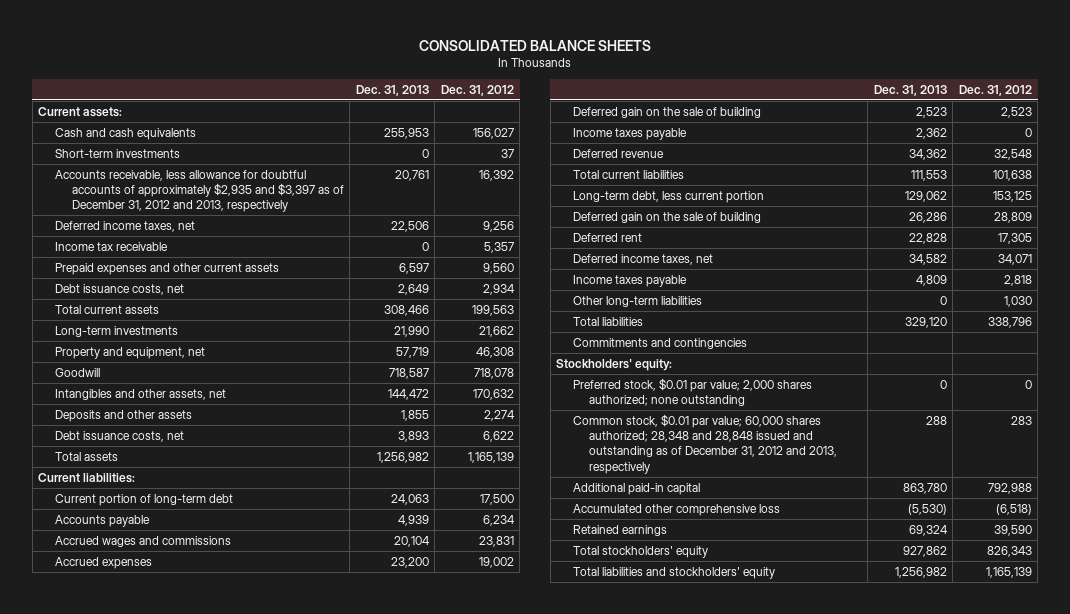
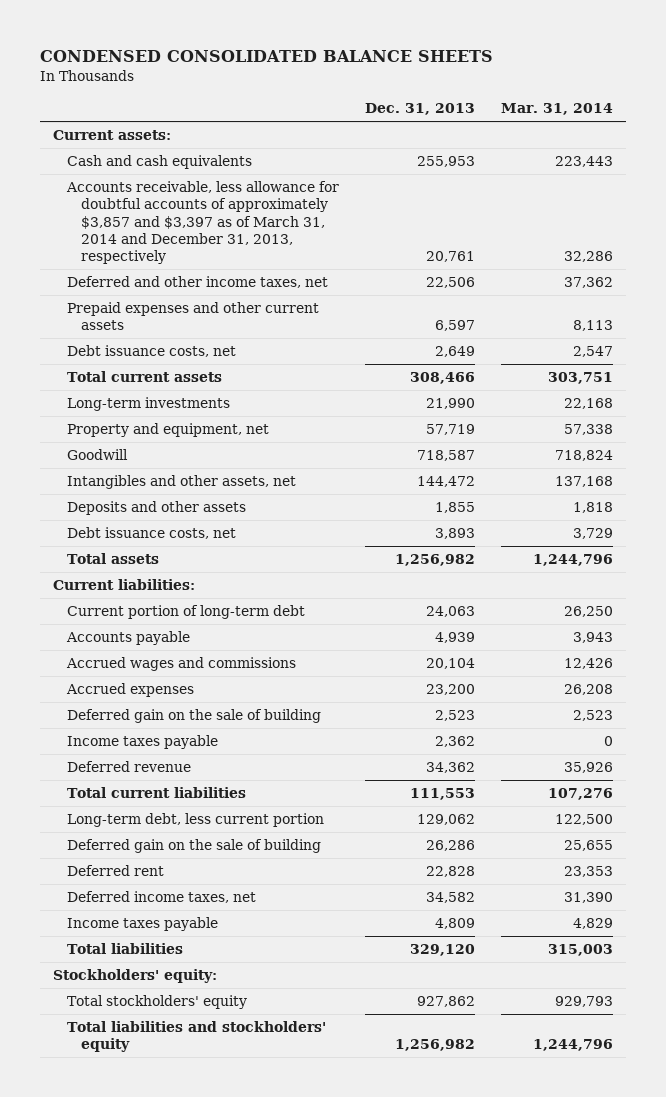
[419,39,652,51] CONSOLIDATED BALANCE SHEETS -> [40,50,494,63] CONDENSED CONSOLIDATED BALANCE SHEETS
[440,84,514,96] Dec. 31, 2012 -> none
none -> [501,103,614,116] Mar. 31, 2014
[54,148,180,158] Short-term investments -> none
[54,241,168,251] Income tax receivable -> none
[54,169,344,213] Accounts receivable, less allowance for doubtful accounts of approximately $2,935 and $3,397 as of December 31, 2012 and 2013, respectively -> [66,181,340,264] Accounts receivable, less allowance for doubtful accounts of approximately $3,857 and $3,397 as of March 31, 2014 and December 31, 2013, respectively
[54,220,195,232] Deferred income taxes, net -> [67,276,329,289] Deferred and other income taxes, net
[572,295,702,307] Other long-term liabilities -> none
[572,337,747,349] Commitments and contingencies -> none
[572,377,812,407] Preferred stock, $0.01 par value; 2,000 shares authorized; none outstanding -> none
[572,413,838,474] Common stock, $0.01 par value; 60,000 shares authorized; 28,348 and 28,848 issued and outstanding as of December 31, 2012 and 2013, respectively -> none
[572,482,700,495] Additional paid-in capital -> none
[572,503,780,516] Accumulated other comprehensive loss -> none
[572,524,667,536] Retained earnings -> none

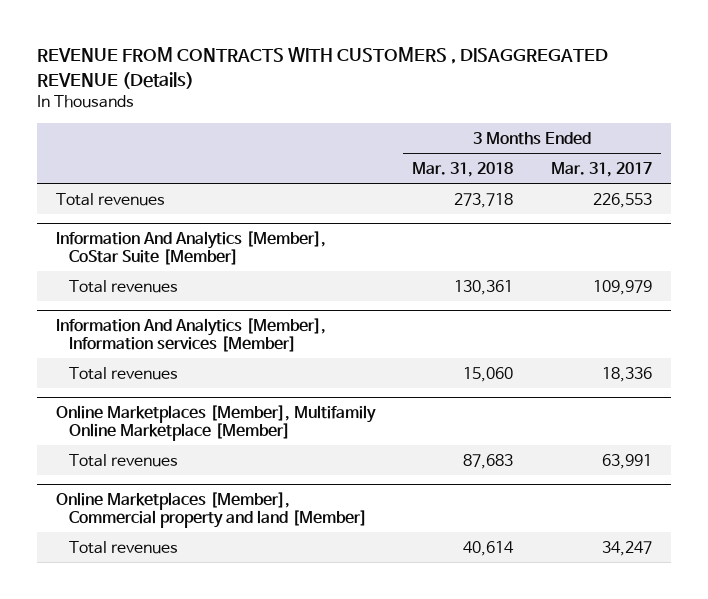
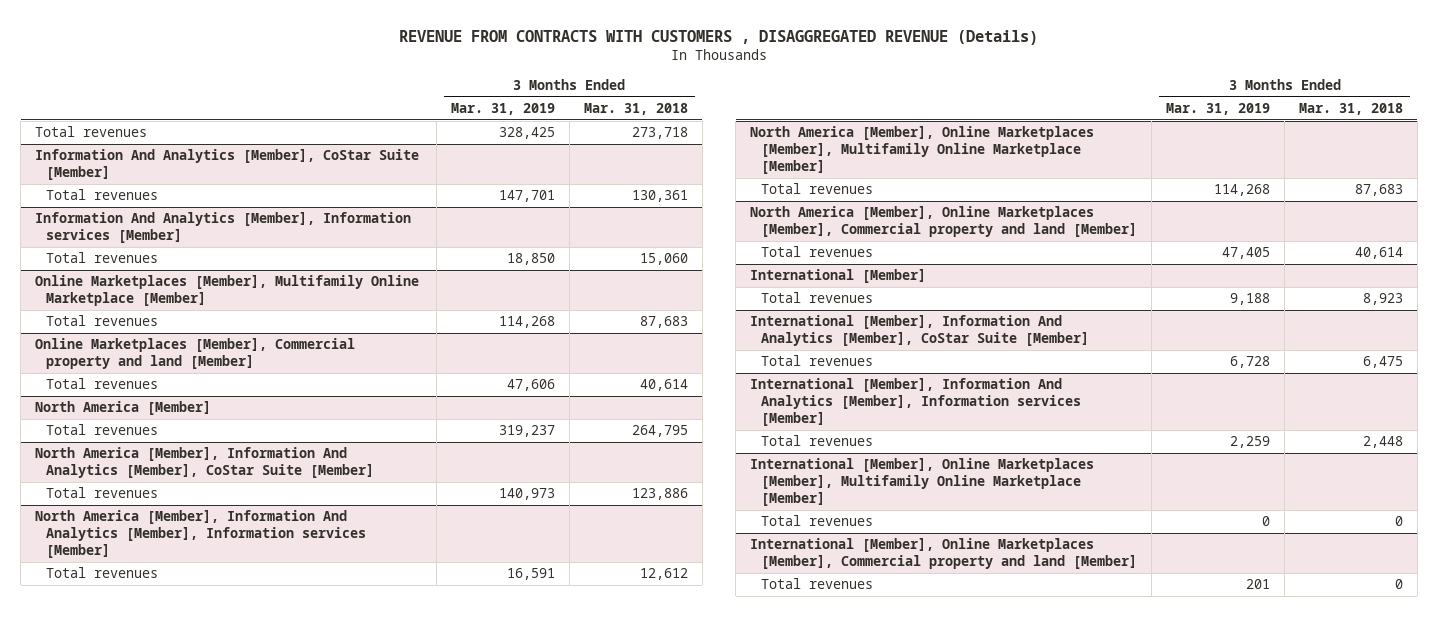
[551,161,653,177] Mar. 31, 2017 -> none
none -> [450,102,555,115] Mar. 31, 2019
none -> [35,401,212,416] North America [Member]
none -> [46,424,159,436] Total revenues
none -> [35,447,375,479] North America [Member], Information And Analytics [Member], CoStar Suite [Member]
none -> [46,487,159,499] Total revenues
none -> [35,510,367,559] North America [Member], Information And Analytics [Member], Information services [Member]
none -> [46,567,159,579] Total revenues
none -> [750,126,1095,175] North America [Member], Online Marketplaces [Member], Multifamily Online Marketplace [Member]
none -> [761,183,874,195] Total revenues
none -> [750,206,1138,238] North America [Member], Online Marketplaces [Member], Commercial property and land [Member]
none -> [761,246,874,258] Total revenues
none -> [750,269,927,284] International [Member]
none -> [761,292,874,304] Total revenues
none -> [750,315,1090,347] International [Member], Information And Analytics [Member], CoStar Suite [Member]
none -> [761,355,874,367] Total revenues
none -> [750,378,1082,427] International [Member], Information And Analytics [Member], Information services [Member]
none -> [761,435,874,447] Total revenues
none -> [750,458,1095,507] International [Member], Online Marketplaces [Member], Multifamily Online Marketplace [Member]
none -> [761,515,874,527] Total revenues
none -> [750,538,1138,570] International [Member], Online Marketplaces [Member], Commercial property and land [Member]
none -> [761,578,874,590] Total revenues

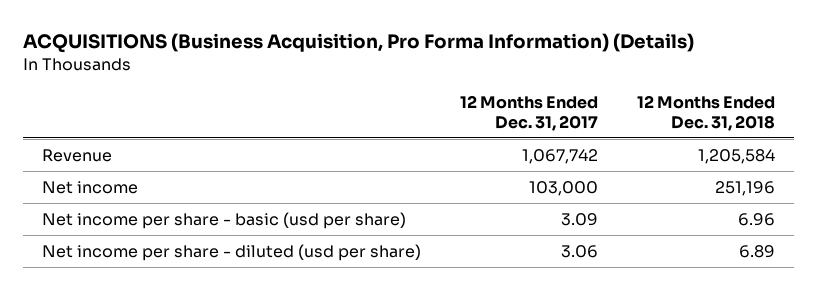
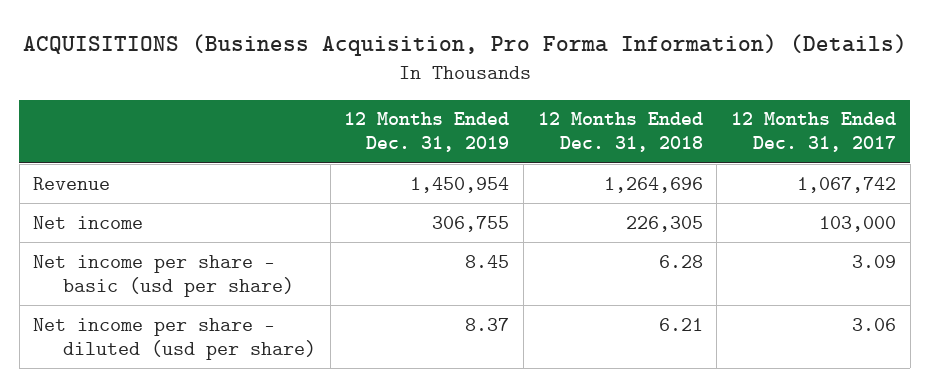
none -> [344,112,510,153] 12 Months Ended Dec. 31, 2019
[697,148,775,164] 1,205,584 -> [603,176,703,193] 1,264,696
[714,180,775,196] 251,196 -> [625,215,703,232] 226,305
[737,212,775,226] 6.96 -> [658,254,703,268] 6.28
[738,244,775,258] 6.89 -> [658,317,703,331] 6.21

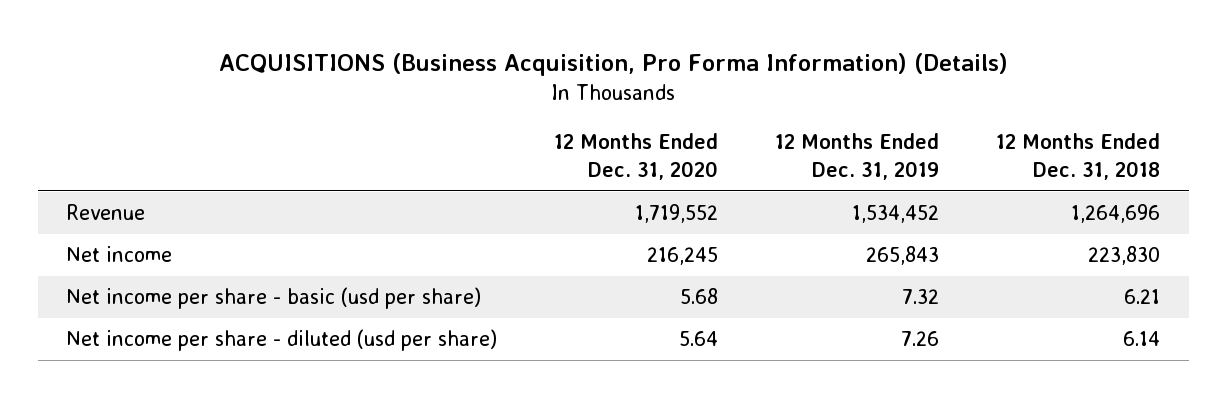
[730,112,896,153] 12 Months Ended Dec. 31, 2017 -> none
none -> [554,133,719,181] 12 Months Ended Dec. 31, 2020
[410,176,510,193] 1,450,954 -> [852,205,940,224] 1,534,452
[432,215,510,232] 306,755 -> [866,246,940,266] 265,843
[625,215,703,232] 226,305 -> [1088,246,1161,266] 223,830
[465,254,510,268] 8.45 -> [902,289,940,305] 7.32
[658,254,703,268] 6.28 -> [1124,289,1161,305] 6.21
[465,317,510,331] 8.37 -> [901,331,940,347] 7.26
[658,317,703,331] 6.21 -> [1123,331,1161,347] 6.14

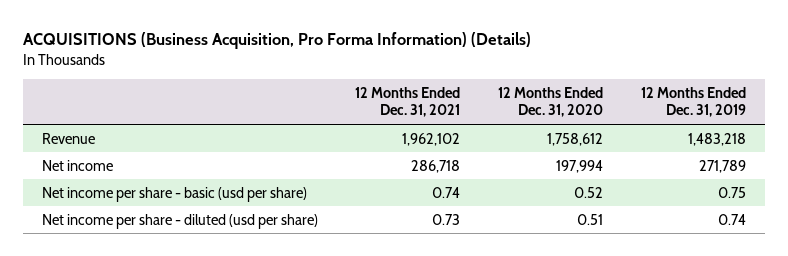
[996,133,1161,181] 12 Months Ended Dec. 31, 2018 -> none
none -> [355,86,461,118] 12 Months Ended Dec. 31, 2021
[635,204,719,224] 1,719,552 -> [547,132,604,146] 1,758,612
[852,205,940,224] 1,534,452 -> [688,132,747,146] 1,483,218
[647,247,719,266] 216,245 -> [556,159,604,173] 197,994
[866,246,940,266] 265,843 -> [699,159,747,173] 271,789
[680,288,719,305] 5.68 -> [574,186,604,198] 0.52
[902,289,940,305] 7.32 -> [718,186,747,198] 0.75
[679,331,719,347] 5.64 -> [577,213,604,225] 0.51
[901,331,940,347] 7.26 -> [718,213,747,225] 0.74

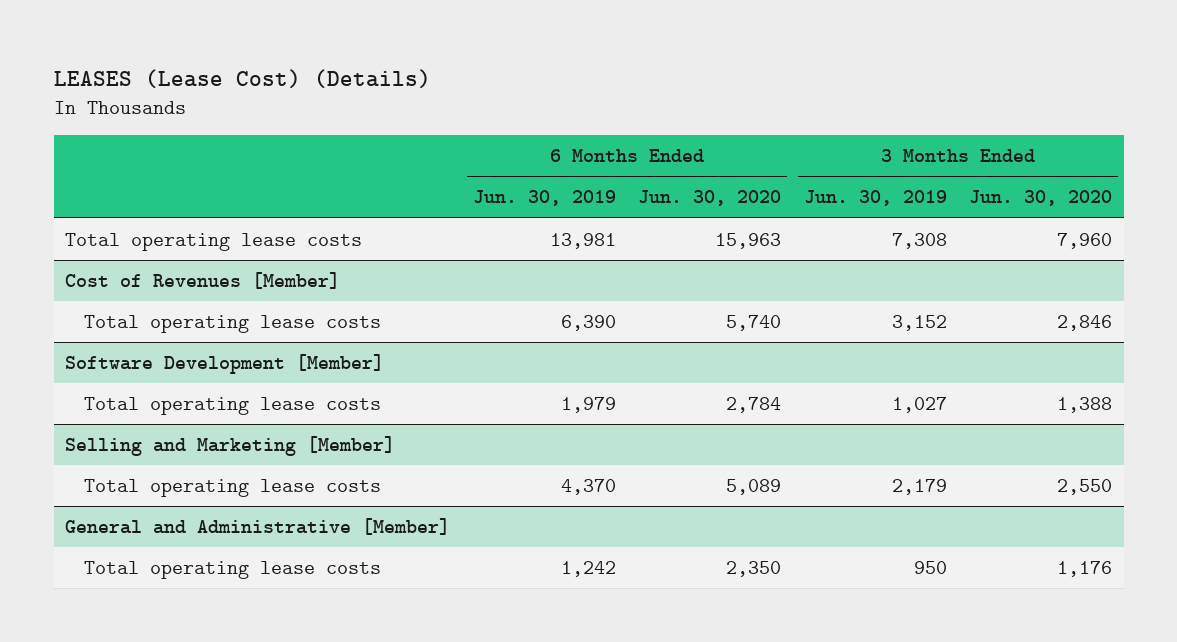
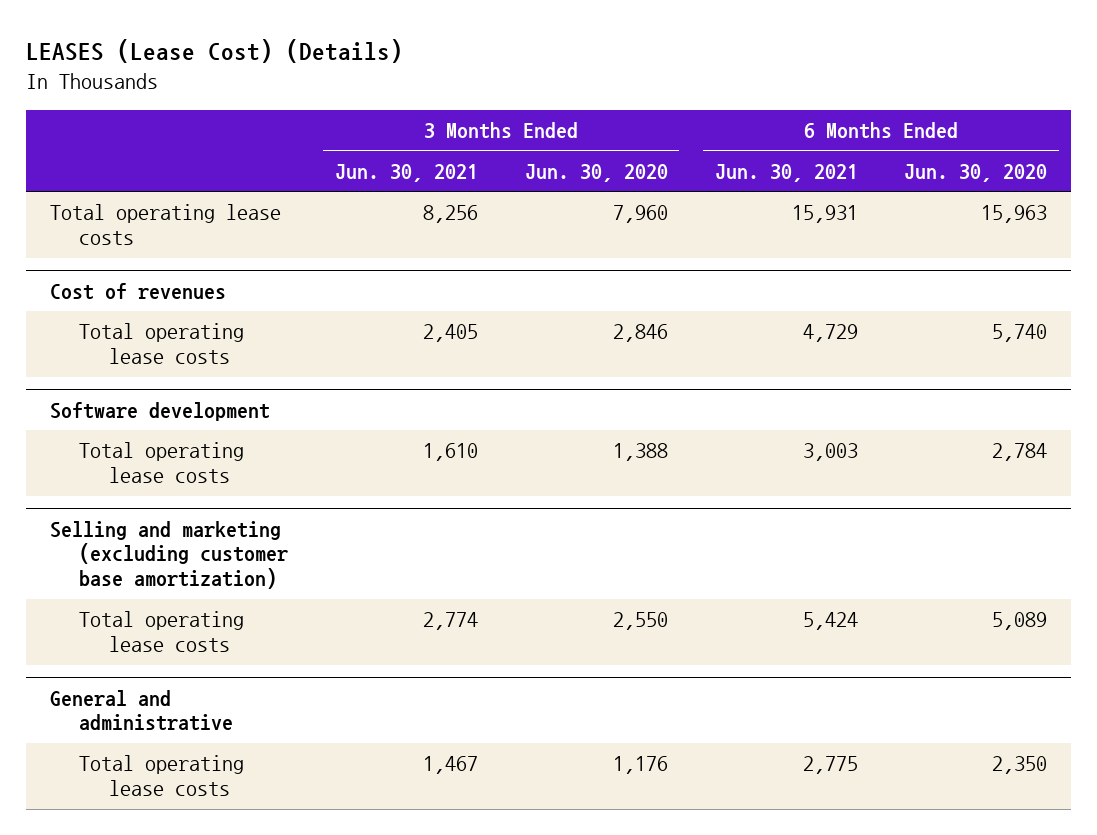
[472,190,616,207] Jun. 30, 2019 -> none
[803,190,947,207] Jun. 30, 2019 -> none
none -> [334,163,478,182] Jun. 30, 2021
none -> [714,163,858,182] Jun. 30, 2021
[64,272,340,290] Cost of Revenues [Member] -> [49,282,226,300] Cost of revenues
[64,354,384,375] Software Development [Member] -> [49,401,270,421] Software development
[64,436,395,457] Selling and Marketing [Member] -> [49,520,289,590] Selling and marketing (excluding customer base amortization)
[64,518,450,536] General and Administrative [Member] -> [49,689,234,732] General and administrative

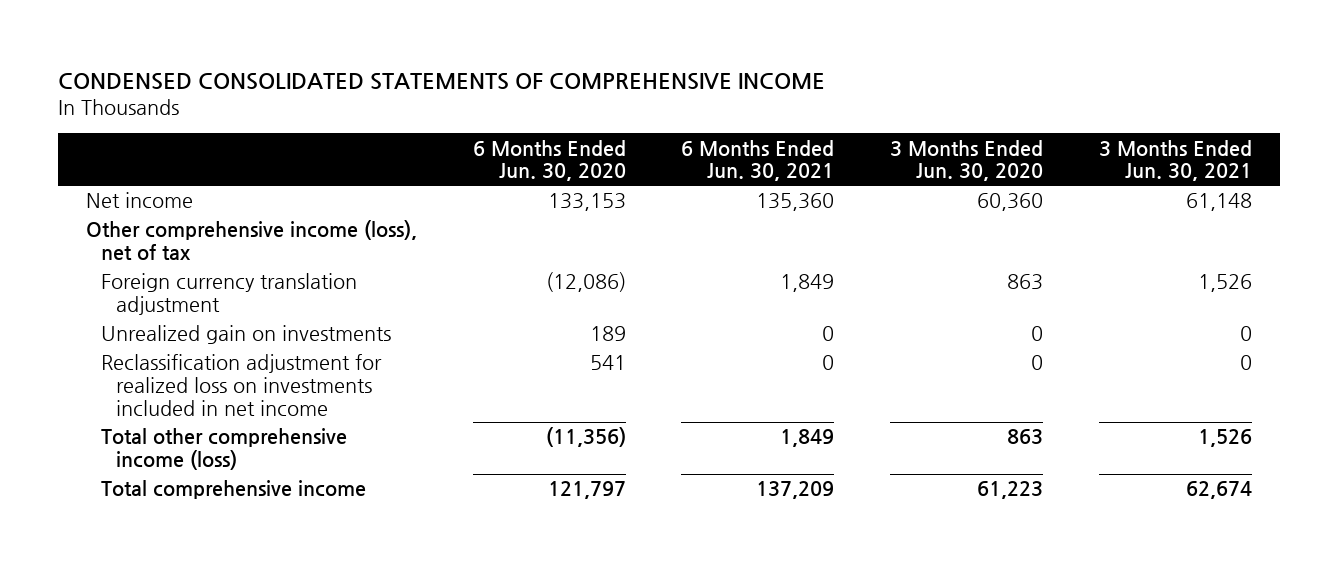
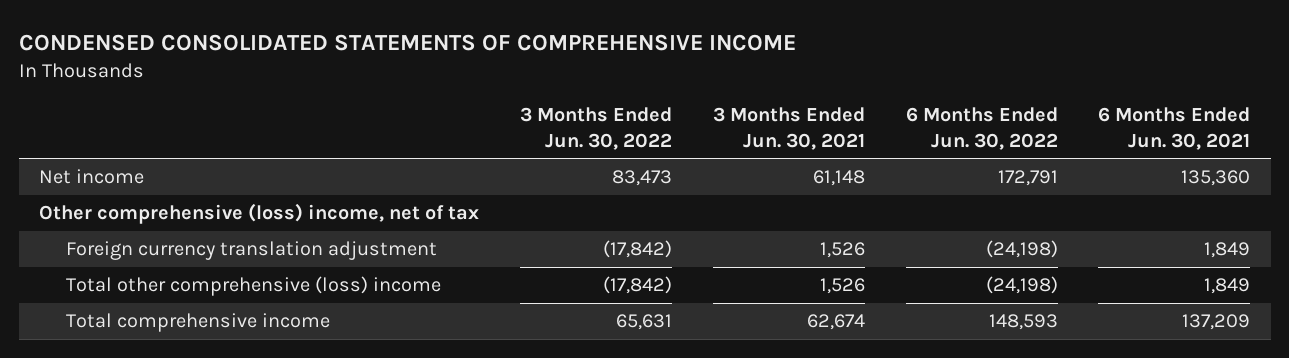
[472,139,626,182] 6 Months Ended Jun. 30, 2020 -> none
[890,139,1044,182] 3 Months Ended Jun. 30, 2020 -> none
none -> [519,106,672,150] 3 Months Ended Jun. 30, 2022
none -> [905,106,1058,150] 6 Months Ended Jun. 30, 2022
[85,220,417,260] Other comprehensive income (loss), net of tax -> [39,203,480,225] Other comprehensive (loss) income, net of tax
[100,325,391,345] Unrealized gain on investments -> none
[100,354,382,416] Reclassification adjustment for realized loss on investments included in net income -> none
[100,428,347,470] Total other comprehensive income (loss) -> [66,276,442,297] Total other comprehensive (loss) income

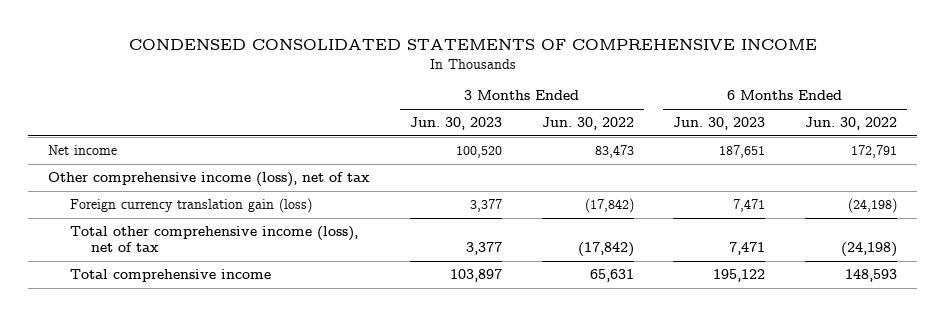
[712,106,865,150] 3 Months Ended Jun. 30, 2021 -> none
[1098,106,1251,150] 6 Months Ended Jun. 30, 2021 -> none
none -> [409,117,502,131] Jun. 30, 2023
none -> [673,117,766,131] Jun. 30, 2023
[39,203,480,225] Other comprehensive (loss) income, net of tax -> [48,172,371,188] Other comprehensive income (loss), net of tax
[66,241,438,261] Foreign currency translation adjustment -> [69,198,312,214] Foreign currency translation gain (loss)
[66,276,442,297] Total other comprehensive (loss) income -> [69,226,358,253] Total other comprehensive income (loss), net of tax

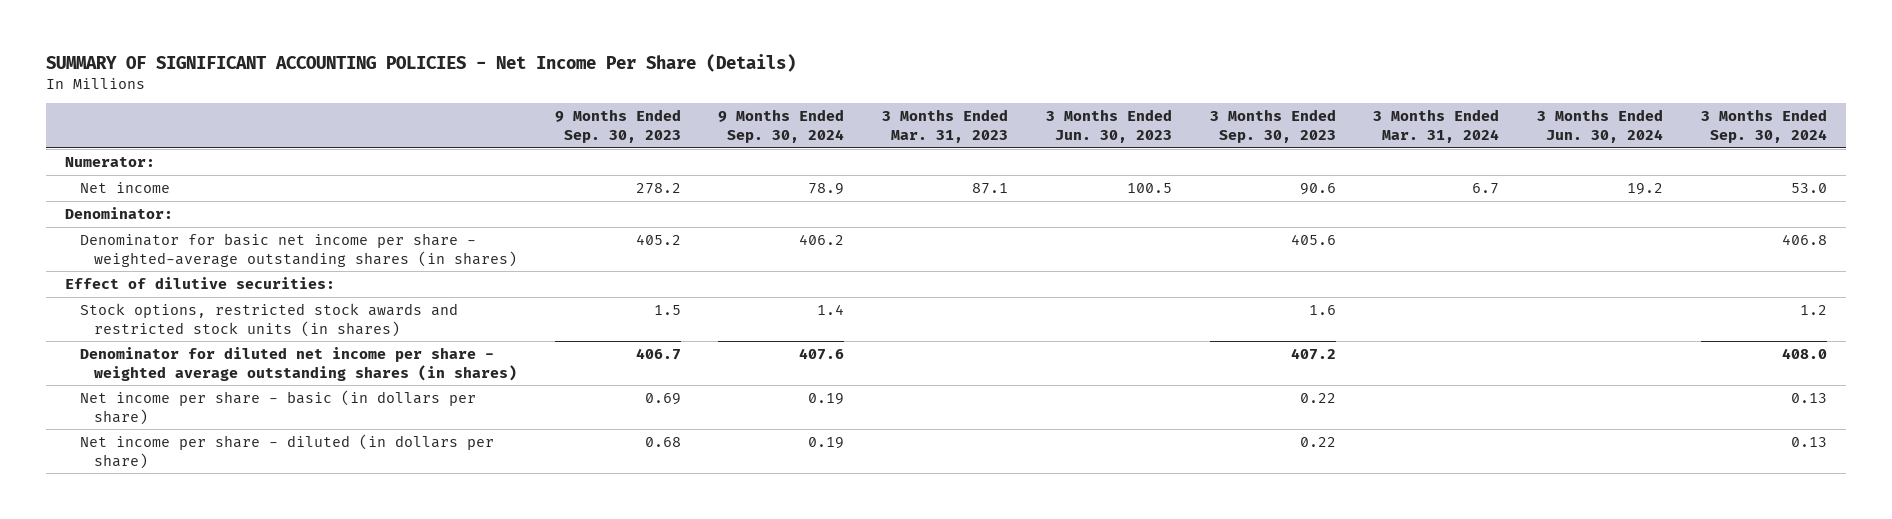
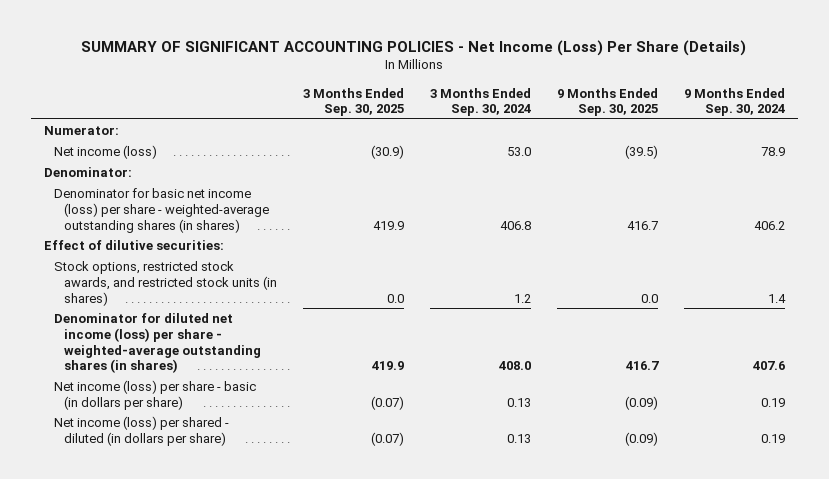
[46,53,797,72] SUMMARY OF SIGNIFICANT ACCOUNTING POLICIES - Net Income Per Share (Details) -> [81,39,747,56] SUMMARY OF SIGNIFICANT ACCOUNTING POLICIES - Net Income (Loss) Per Share (Details)
[554,109,681,144] 9 Months Ended Sep. 30, 2023 -> none
[882,109,1009,144] 3 Months Ended Mar. 31, 2023 -> none
[1045,109,1172,144] 3 Months Ended Jun. 30, 2023 -> none
[1209,109,1336,144] 3 Months Ended Sep. 30, 2023 -> none
[1373,109,1500,144] 3 Months Ended Mar. 31, 2024 -> none
[1537,109,1664,144] 3 Months Ended Jun. 30, 2024 -> none
none -> [303,87,405,117] 3 Months Ended Sep. 30, 2025
none -> [556,87,658,117] 9 Months Ended Sep. 30, 2025
[79,181,170,193] Net income -> [54,145,158,160] Net income (loss)
[79,232,517,267] Denominator for basic net income per share - weighted-average outstanding shares (in shares) -> [54,188,270,233] Denominator for basic net income (loss) per share - weighted-average outstanding shares (in shares)
[79,302,458,337] Stock options, restricted stock awards and restricted stock units (in shares) -> [54,261,278,306] Stock options, restricted stock awards, and restricted stock units (in shares)
[79,346,517,381] Denominator for diluted net income per share - weighted average outstanding shares (in shares) -> [54,313,262,374] Denominator for diluted net income (loss) per share - weighted-average outstanding shares (in shares)
[79,389,476,425] Net income per share - basic (in dollars per share) -> [54,380,257,410] Net income (loss) per share - basic (in dollars per share)
[79,433,494,469] Net income per share - diluted (in dollars per share) -> [54,416,230,446] Net income (loss) per shared - diluted (in dollars per share)

